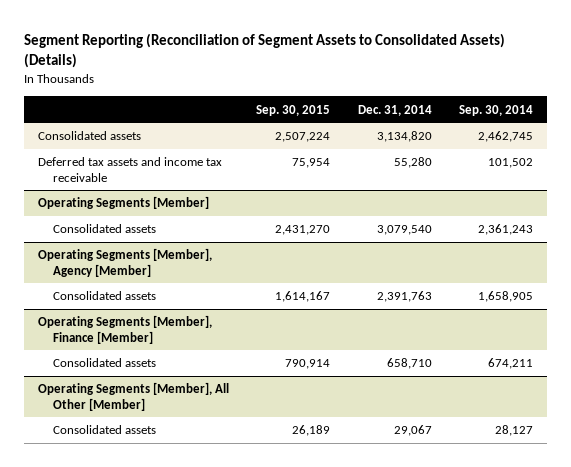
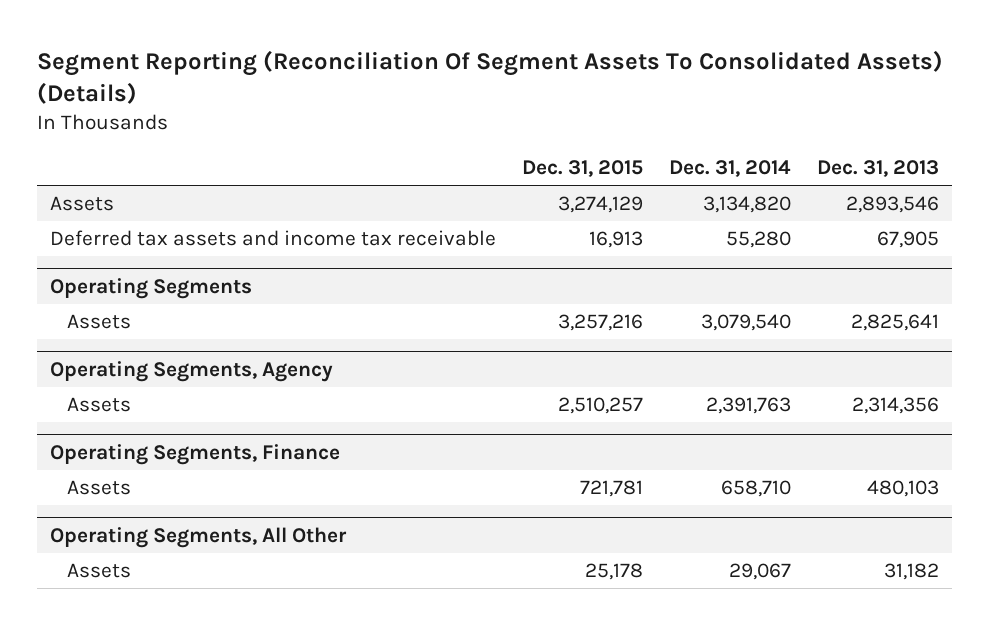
[24,32,506,69] Segment Reporting (Reconciliation of Segment Assets to Consolidated Assets) (Details) -> [36,49,943,105] Segment Reporting (Reconciliation Of Segment Assets To Consolidated Assets) (Details)
[256,104,331,116] Sep. 30, 2015 -> none
[459,104,534,116] Sep. 30, 2014 -> none
none -> [521,160,643,178] Dec. 31, 2015
none -> [816,160,939,178] Dec. 31, 2013
[38,131,142,141] Consolidated assets -> [49,196,114,212] Assets
[38,196,210,210] Operating Segments [Member] -> [49,278,252,300] Operating Segments
[52,224,156,234] Consolidated assets -> [66,314,131,330] Assets
[38,248,213,277] Operating Segments [Member], Agency [Member] -> [49,361,333,383] Operating Segments, Agency
[52,291,156,301] Consolidated assets -> [66,397,131,413] Assets
[38,315,213,344] Operating Segments [Member], Finance [Member] -> [49,444,340,466] Operating Segments, Finance
[52,358,156,368] Consolidated assets -> [66,480,131,496] Assets
[38,382,230,411] Operating Segments [Member], All Other [Member] -> [49,527,347,549] Operating Segments, All Other
[52,425,156,435] Consolidated assets -> [66,563,131,579] Assets

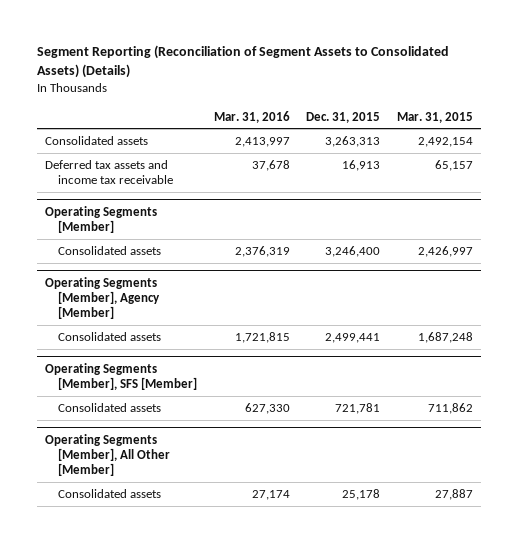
[36,49,943,105] Segment Reporting (Reconciliation Of Segment Assets To Consolidated Assets) (Details) -> [36,45,449,79] Segment Reporting (Reconciliation of Segment Assets to Consolidated Assets) (Details)
[668,160,791,178] Dec. 31, 2014 -> none
[816,160,939,178] Dec. 31, 2013 -> none
none -> [213,110,290,123] Mar. 31, 2016
none -> [396,111,473,123] Mar. 31, 2015
[49,196,114,212] Assets -> [45,136,149,146] Consolidated assets
[557,196,643,214] 3,274,129 -> [325,136,381,148] 3,263,313
[49,444,340,466] Operating Segments, Finance -> none
[49,278,252,300] Operating Segments -> [45,205,158,233] Operating Segments [Member]
[66,314,131,330] Assets -> [57,246,161,256] Consolidated assets
[557,314,643,332] 3,257,216 -> [325,246,381,258] 3,246,400
[49,361,333,383] Operating Segments, Agency -> [45,276,160,319] Operating Segments [Member], Agency [Member]
[66,397,131,413] Assets -> [57,332,161,342] Consolidated assets
[557,397,643,415] 2,510,257 -> [325,333,381,344] 2,499,441
none -> [45,362,197,390] Operating Segments [Member], SFS [Member]
[66,480,131,496] Assets -> [57,403,161,413] Consolidated assets
[49,527,347,549] Operating Segments, All Other -> [45,433,170,476] Operating Segments [Member], All Other [Member]
[66,563,131,579] Assets -> [57,489,161,499] Consolidated assets

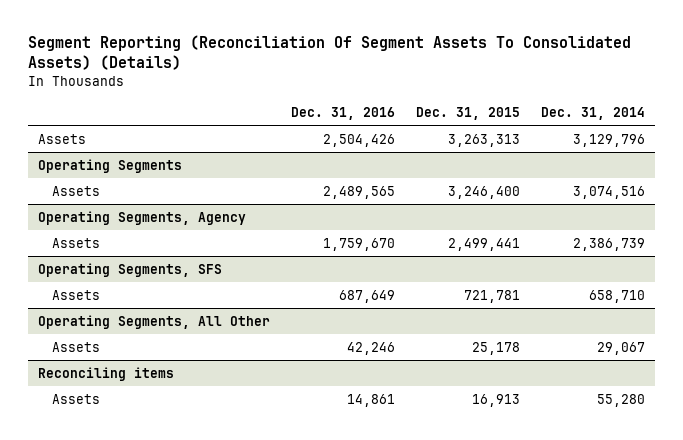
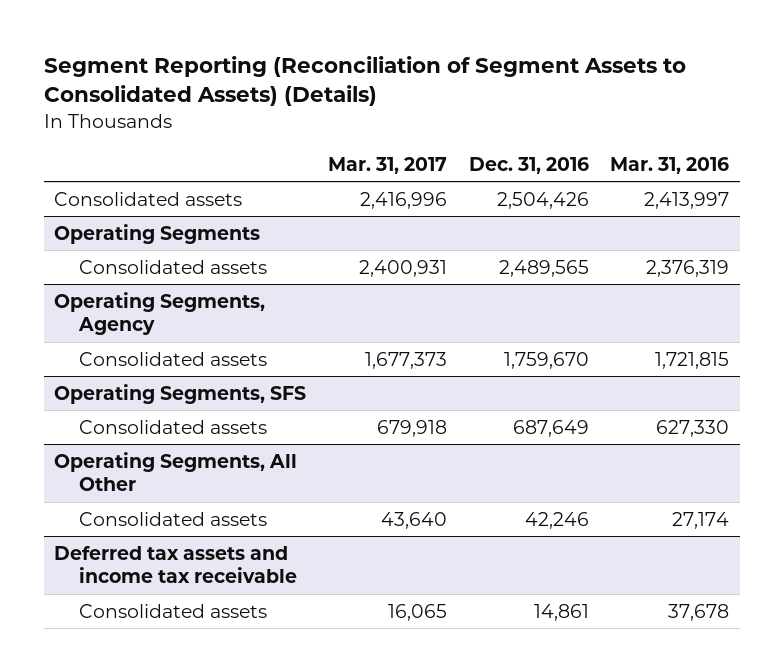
[27,34,631,71] Segment Reporting (Reconciliation Of Segment Assets To Consolidated Assets) (Details) -> [43,56,686,107] Segment Reporting (Reconciliation of Segment Assets to Consolidated Assets) (Details)
[415,106,520,120] Dec. 31, 2015 -> none
[540,106,645,120] Dec. 31, 2014 -> none
none -> [328,156,448,174] Mar. 31, 2017
none -> [610,156,730,174] Mar. 31, 2016
[38,133,87,144] Assets -> [54,191,243,206] Consolidated assets
[51,185,100,196] Assets -> [79,259,268,274] Consolidated assets
[51,237,100,248] Assets -> [79,351,268,366] Consolidated assets
[51,289,100,300] Assets -> [79,419,268,434] Consolidated assets
[51,341,100,352] Assets -> [79,511,268,526] Consolidated assets
[38,366,175,381] Reconciling items -> [54,545,298,584] Deferred tax assets and income tax receivable
[51,393,100,404] Assets -> [79,603,268,618] Consolidated assets

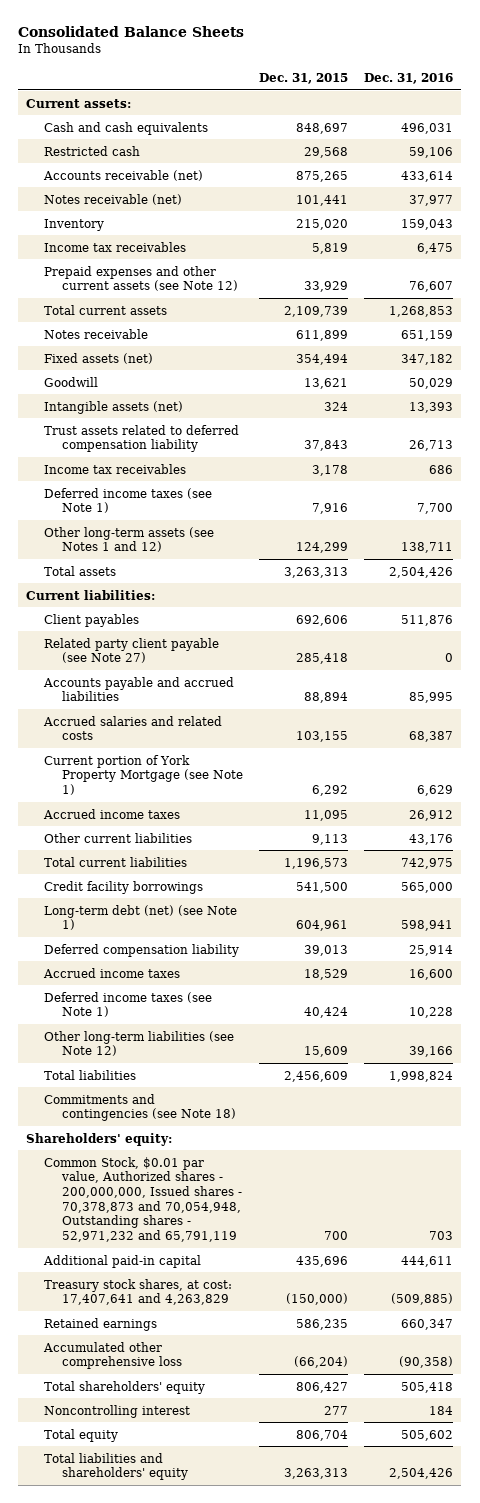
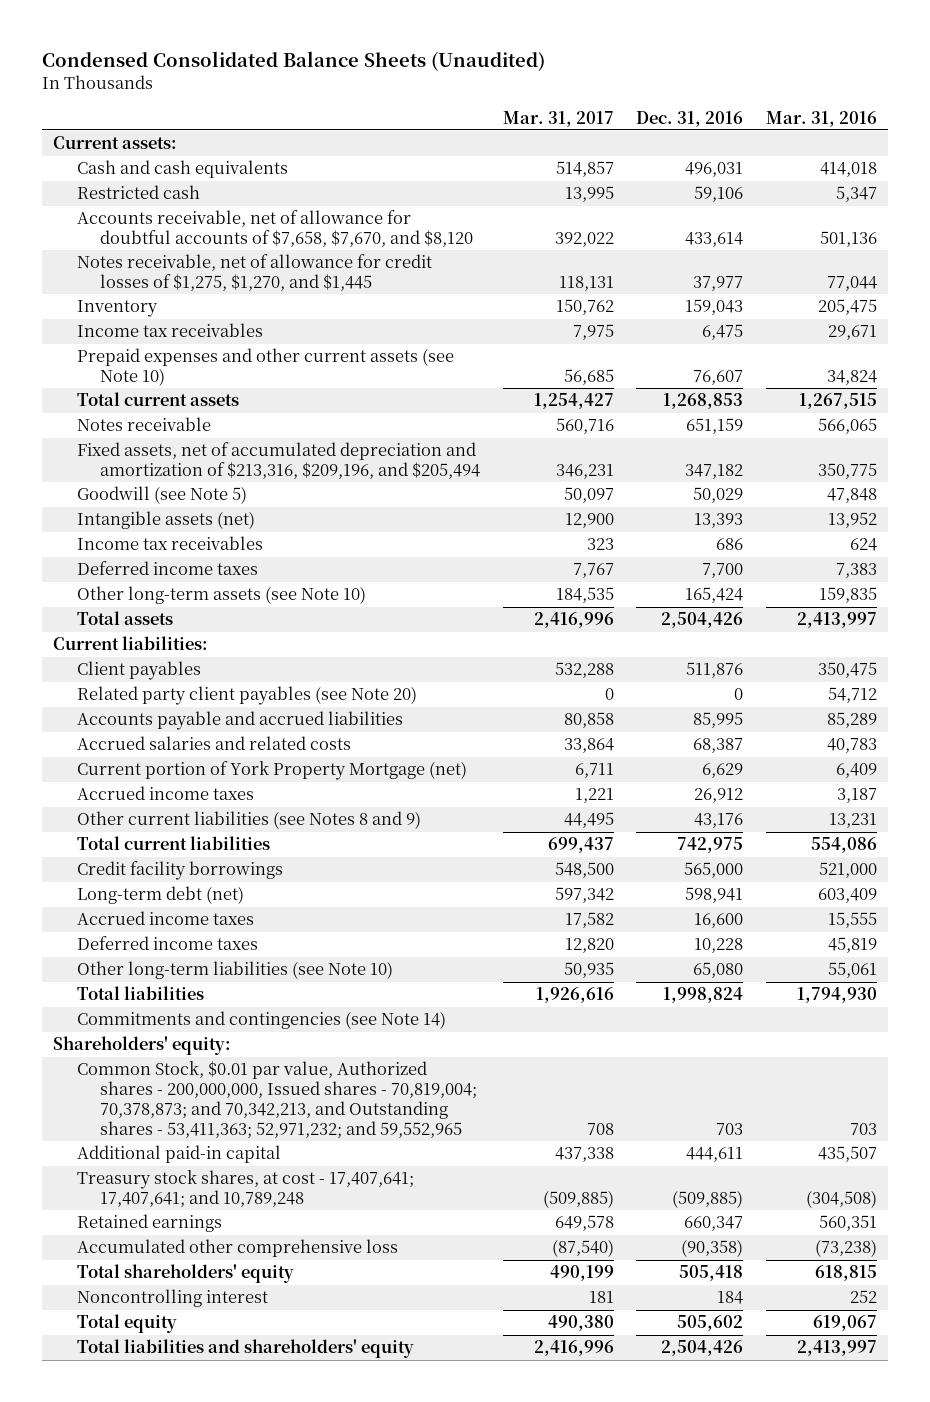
[18,26,245,38] Consolidated Balance Sheets -> [41,51,545,72] Condensed Consolidated Balance Sheets (Unaudited)
[259,72,349,84] Dec. 31, 2015 -> none
none -> [502,110,614,127] Mar. 31, 2017
none -> [766,110,878,127] Mar. 31, 2016
[43,169,204,181] Accounts receivable (net) -> [76,210,474,248] Accounts receivable, net of allowance for doubtful accounts of $7,658, $7,670, and $8,120
[44,193,183,205] Notes receivable (net) -> [76,254,432,292] Notes receivable, net of allowance for credit losses of $1,275, $1,270, and $1,445
[44,265,239,292] Prepaid expenses and other current assets (see Note 12) -> [76,348,454,387] Prepaid expenses and other current assets (see Note 10)
[44,352,154,364] Fixed assets (net) -> [76,442,481,480] Fixed assets, net of accumulated depreciation and amortization of $213,316, $209,196, and $205,494
[44,376,99,387] Goodwill -> [76,486,247,505] Goodwill (see Note 5)
[44,424,240,453] Trust assets related to deferred compensation liability -> none
[44,487,213,514] Deferred income taxes (see Note 1) -> [76,561,258,576] Deferred income taxes
[44,526,215,553] Other long-term assets (see Notes 1 and 12) -> [76,586,366,605] Other long-term assets (see Note 10)
[401,542,454,554] 138,711 -> [685,587,744,604] 165,424
[44,637,220,664] Related party client payable (see Note 27) -> [76,686,417,706] Related party client payables (see Note 20)
[44,754,244,795] Current portion of York Property Mortgage (see Note 1) -> [76,761,467,781] Current portion of York Property Mortgage (net)
[44,832,193,843] Other current liabilities -> [76,811,421,830] Other current liabilities (see Notes 8 and 9)
[44,943,240,957] Deferred compensation liability -> none
[44,904,238,931] Long-term debt (net) (see Note 1) -> [76,886,244,905] Long-term debt (net)
[44,991,213,1018] Deferred income taxes (see Note 1) -> [76,936,258,951] Deferred income taxes
[44,1030,235,1057] Other long-term liabilities (see Note 12) -> [76,961,393,980] Other long-term liabilities (see Note 10)
[409,1046,454,1058] 39,166 -> [693,962,744,979] 65,080
[44,1093,237,1122] Commitments and contingencies (see Note 18) -> [76,1011,446,1030] Commitments and contingencies (see Note 14)
[44,1156,243,1243] Common Stock, $0.01 par value, Authorized shares - 200,000,000, Issued shares - 70,378,873 and 70,054,948, Outstanding shares - 52,971,232 and 65,791,119 -> [76,1061,478,1139] Common Stock, $0.01 par value, Authorized shares - 200,000,000, Issued shares - 70,819,004; 70,378,873; and 70,342,213, and Outstanding shares - 53,411,363; 52,971,232; and 59,552,965
[44,1278,233,1306] Treasury stock shares, at cost: 17,407,641 and 4,263,829 -> [76,1170,414,1209] Treasury stock shares, at cost - 17,407,641; 17,407,641; and 10,789,248

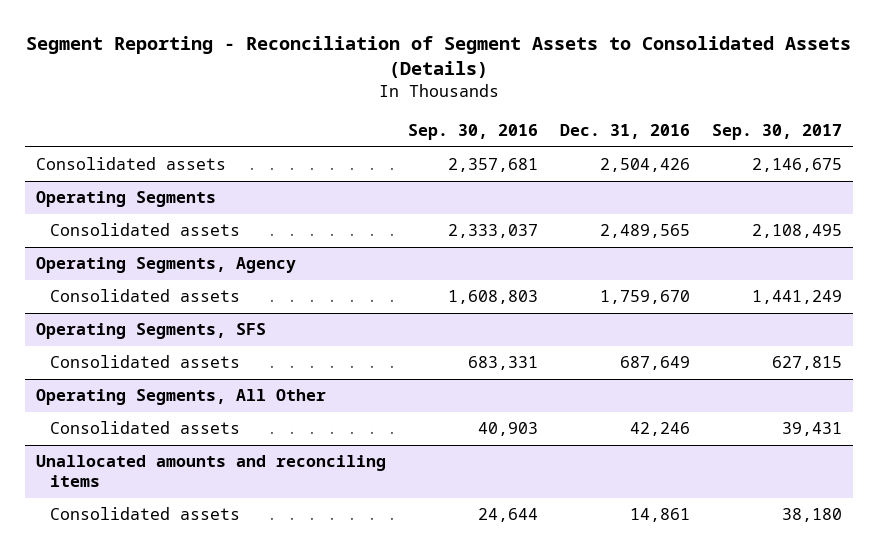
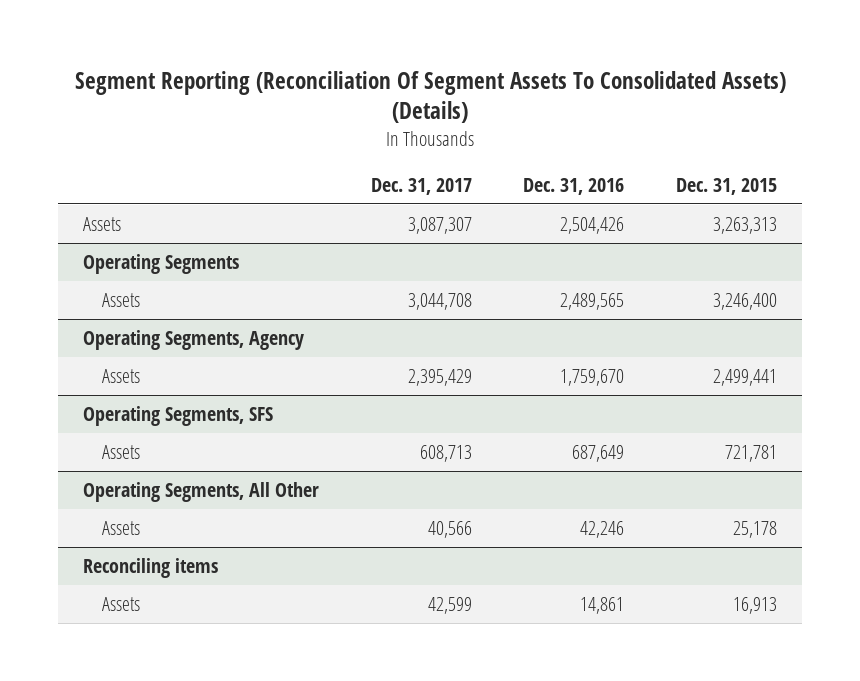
[26,36,852,79] Segment Reporting - Reconciliation of Segment Assets to Consolidated Assets (Details) -> [75,70,787,124] Segment Reporting (Reconciliation Of Segment Assets To Consolidated Assets) (Details)
[408,124,539,141] Sep. 30, 2016 -> none
[712,124,843,141] Sep. 30, 2017 -> none
none -> [370,177,472,195] Dec. 31, 2017
none -> [675,177,777,195] Dec. 31, 2015
[35,157,226,171] Consolidated assets -> [83,216,122,231] Assets
[50,223,241,237] Consolidated assets -> [101,292,140,307] Assets
[50,289,241,303] Consolidated assets -> [101,368,140,383] Assets
[50,355,241,369] Consolidated assets -> [101,444,140,459] Assets
[50,421,241,435] Consolidated assets -> [101,520,140,535] Assets
[35,455,386,488] Unallocated amounts and reconciling items -> [83,557,219,578] Reconciling items
[50,507,241,521] Consolidated assets -> [101,596,140,611] Assets

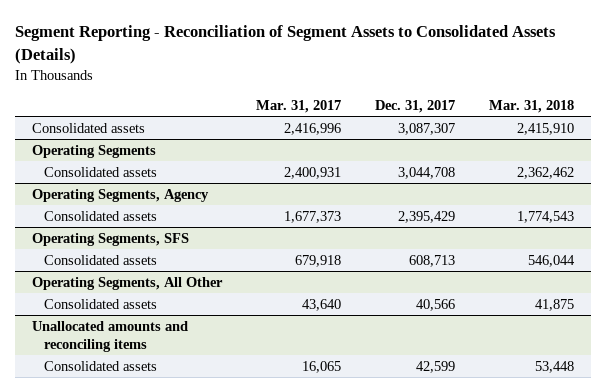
[75,70,787,124] Segment Reporting (Reconciliation Of Segment Assets To Consolidated Assets) (Details) -> [14,25,556,64] Segment Reporting - Reconciliation of Segment Assets to Consolidated Assets (Details)
[523,177,625,195] Dec. 31, 2016 -> none
[675,177,777,195] Dec. 31, 2015 -> none
none -> [255,100,341,114] Mar. 31, 2017
none -> [488,100,574,114] Mar. 31, 2018
[83,216,122,231] Assets -> [31,122,145,133] Consolidated assets
[101,292,140,307] Assets -> [44,166,158,177] Consolidated assets
[101,368,140,383] Assets -> [44,210,158,221] Consolidated assets
[101,444,140,459] Assets -> [44,254,158,265] Consolidated assets
[101,520,140,535] Assets -> [44,298,158,309] Consolidated assets
[83,557,219,578] Reconciling items -> [31,320,188,352] Unallocated amounts and reconciling items
[101,596,140,611] Assets -> [44,360,158,371] Consolidated assets

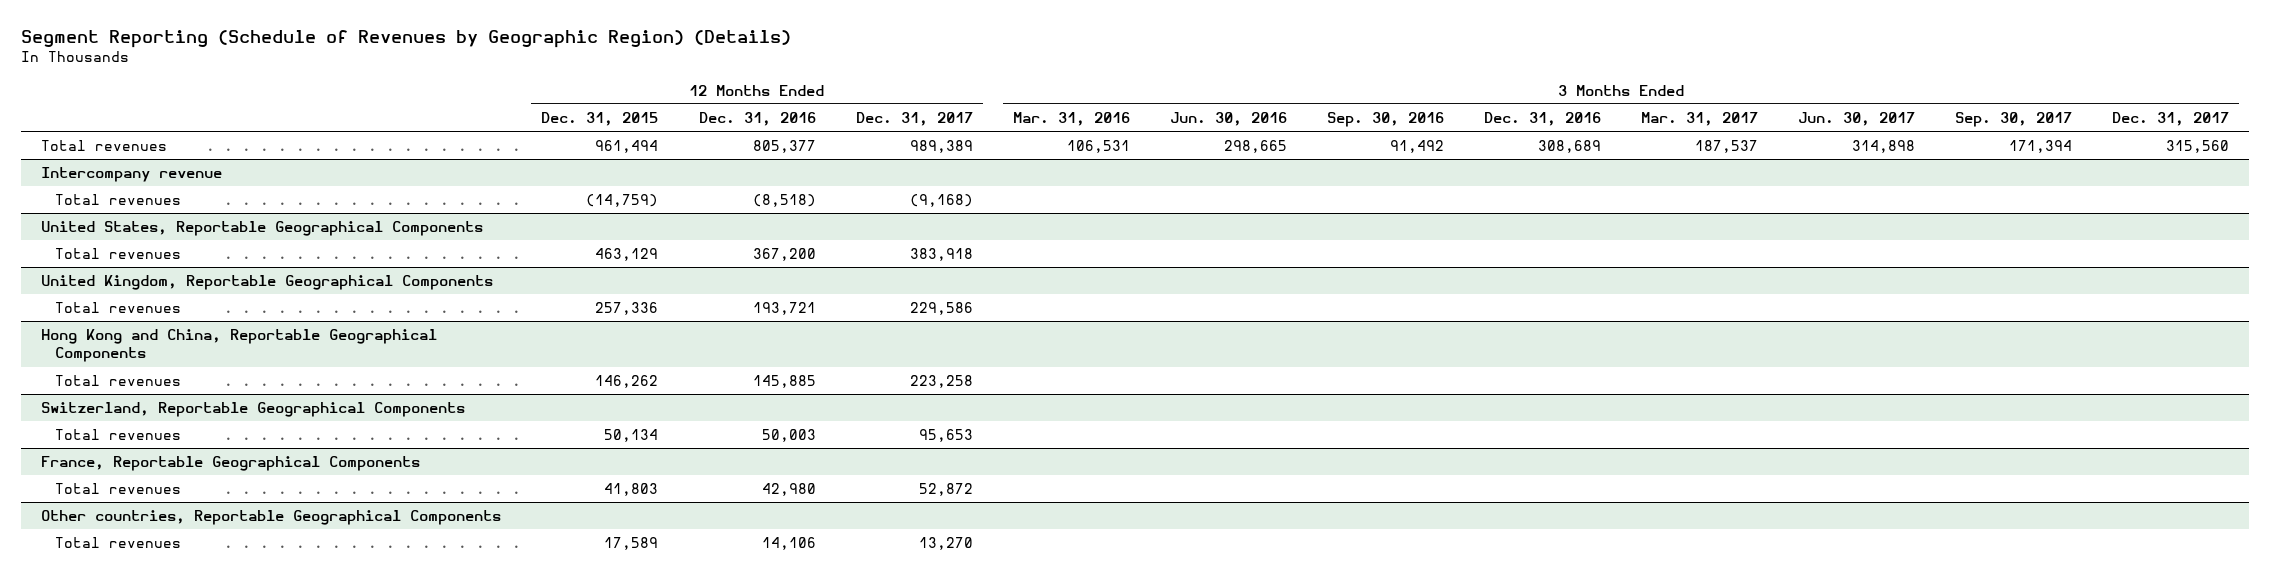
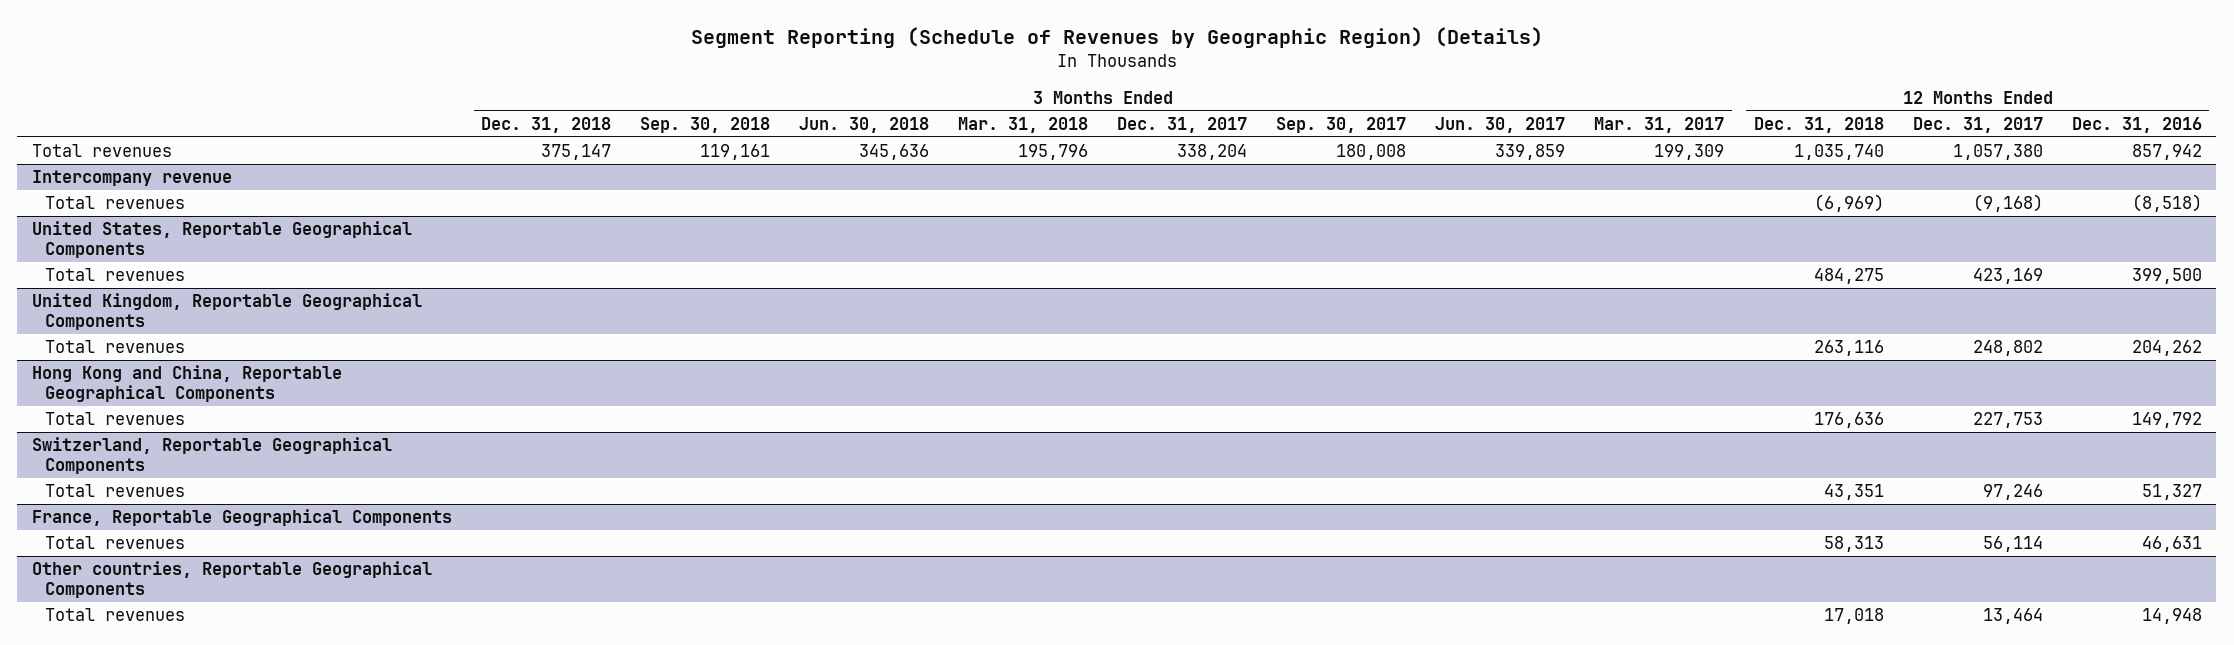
[541,112,659,127] Dec. 31, 2015 -> none
[1012,112,1130,127] Mar. 31, 2016 -> none
[1169,112,1287,127] Jun. 30, 2016 -> none
[1326,112,1444,128] Sep. 30, 2016 -> none
[1483,112,1601,127] Dec. 31, 2016 -> none
none -> [481,117,612,134] Dec. 31, 2018
none -> [640,117,771,134] Sep. 30, 2018
none -> [799,117,930,134] Jun. 30, 2018
none -> [958,117,1089,134] Mar. 31, 2018
none -> [1753,117,1884,134] Dec. 31, 2018
[752,140,816,154] 805,377 -> [2131,144,2202,161] 857,942
[909,140,973,154] 989,389 -> [1952,144,2043,161] 1,057,380
[1694,140,1758,154] 187,537 -> [1654,144,1725,161] 199,309
[1852,140,1916,154] 314,898 -> [1495,144,1566,161] 339,859
[2009,140,2073,154] 171,394 -> [1336,144,1407,161] 180,008
[2166,140,2230,154] 315,560 -> [1177,144,1248,161] 338,204
[752,248,816,262] 367,200 -> [2131,268,2202,285] 399,500
[909,248,973,262] 383,918 -> [1972,268,2043,285] 423,169
[752,302,816,316] 193,721 -> [2131,340,2202,357] 204,262
[909,302,973,316] 229,586 -> [1972,340,2043,357] 248,802
[752,375,816,389] 145,885 -> [2131,412,2202,429] 149,792
[909,375,973,389] 223,258 -> [1972,412,2043,429] 227,753
[761,429,816,443] 50,003 -> [2141,484,2202,501] 51,327
[918,429,973,443] 95,653 -> [1982,484,2043,501] 97,246
[761,483,816,497] 42,980 -> [2141,536,2202,553] 46,631
[918,483,973,497] 52,872 -> [1982,536,2043,553] 56,114
[761,537,816,551] 14,106 -> [2141,608,2202,625] 14,948
[918,537,973,551] 13,270 -> [1982,608,2043,625] 13,464

